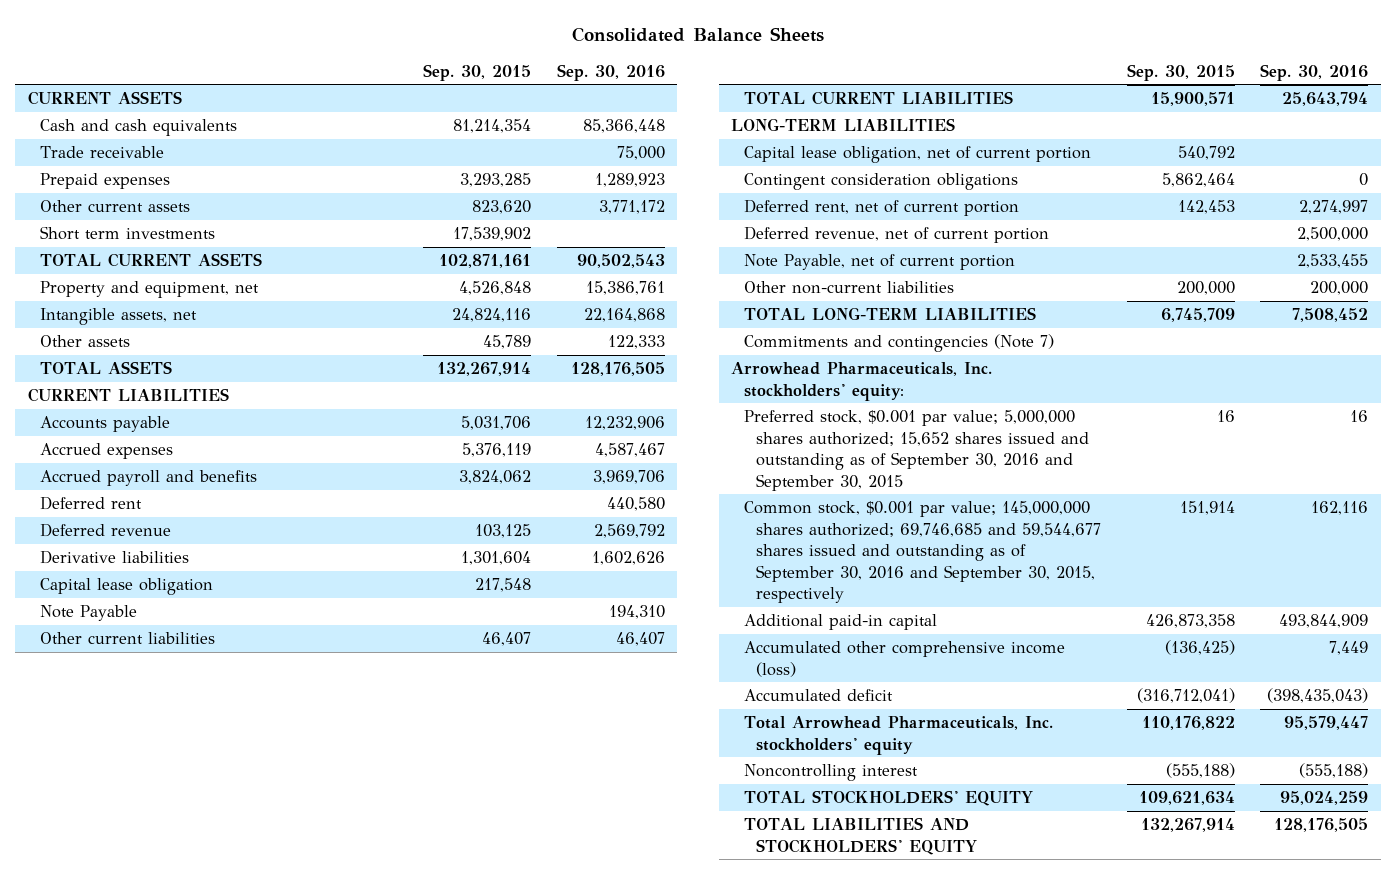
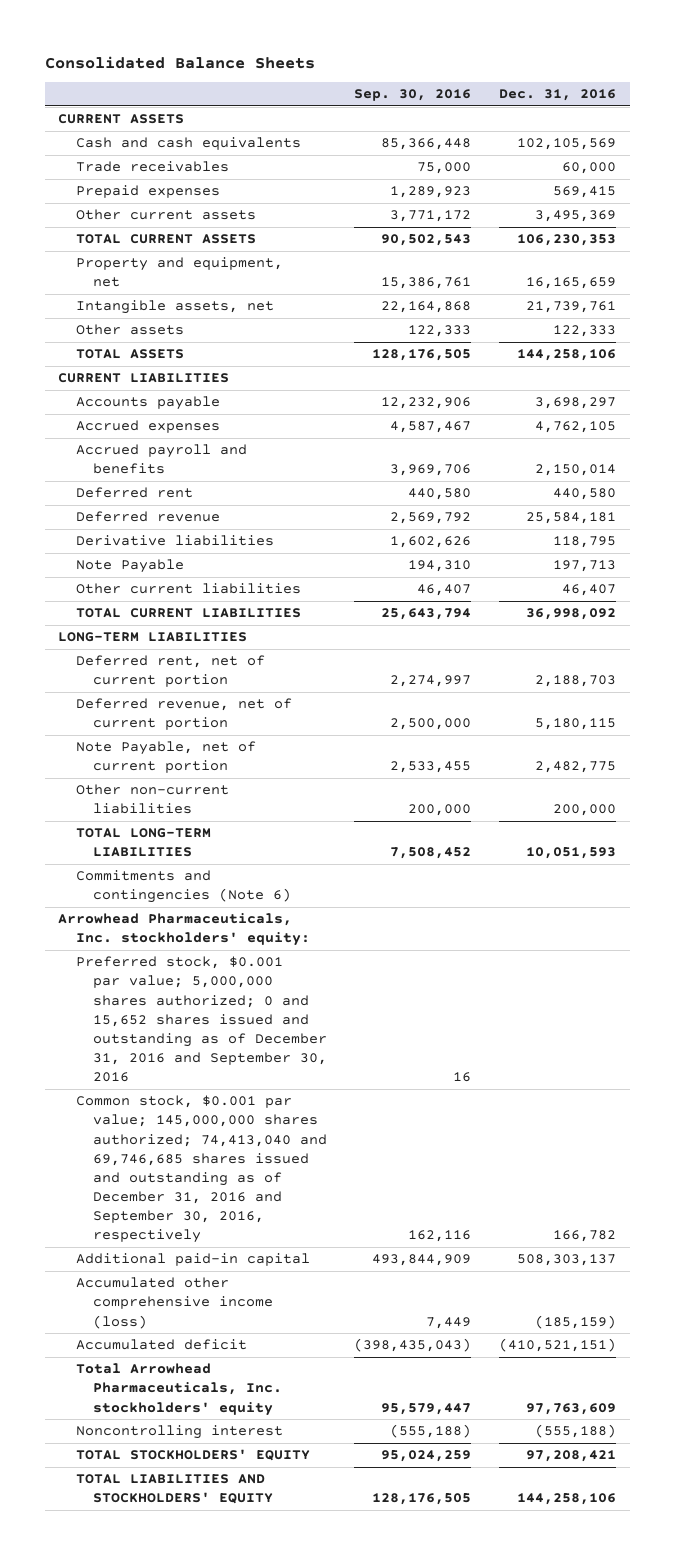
[423,63,532,81] Sep. 30, 2015 -> none
none -> [499,89,617,102] Dec. 31, 2016
[40,146,165,159] Trade receivable -> [75,161,229,173] Trade receivables
[40,226,216,241] Short term investments -> none
[40,578,214,596] Capital lease obligation -> none
[743,146,1091,164] Capital lease obligation, net of current portion -> none
[743,173,1018,191] Contingent consideration obligations -> none
[743,334,1054,353] Commitments and contingencies (Note 7) -> [75,870,291,904] Commitments and contingencies (Note 6)
[743,410,1090,491] Preferred stock, $0.001 par value; 5,000,000 shares authorized; 15,652 shares issued and outstanding as of September 30, 2016 and September 30, 2015 -> [75,956,327,1083] Preferred stock, $0.001 par value; 5,000,000 shares authorized; 0 and 15,652 shares issued and outstanding as of December 31, 2016 and September 30, 2016
[743,501,1102,604] Common stock, $0.001 par value; 145,000,000 shares authorized; 69,746,685 and 59,544,677 shares issued and outstanding as of September 30, 2016 and September 30, 2015, respectively -> [75,1095,327,1244] Common stock, $0.001 par value; 145,000,000 shares authorized; 74,413,040 and 69,746,685 shares issued and outstanding as of December 31, 2016 and September 30, 2016, respectively

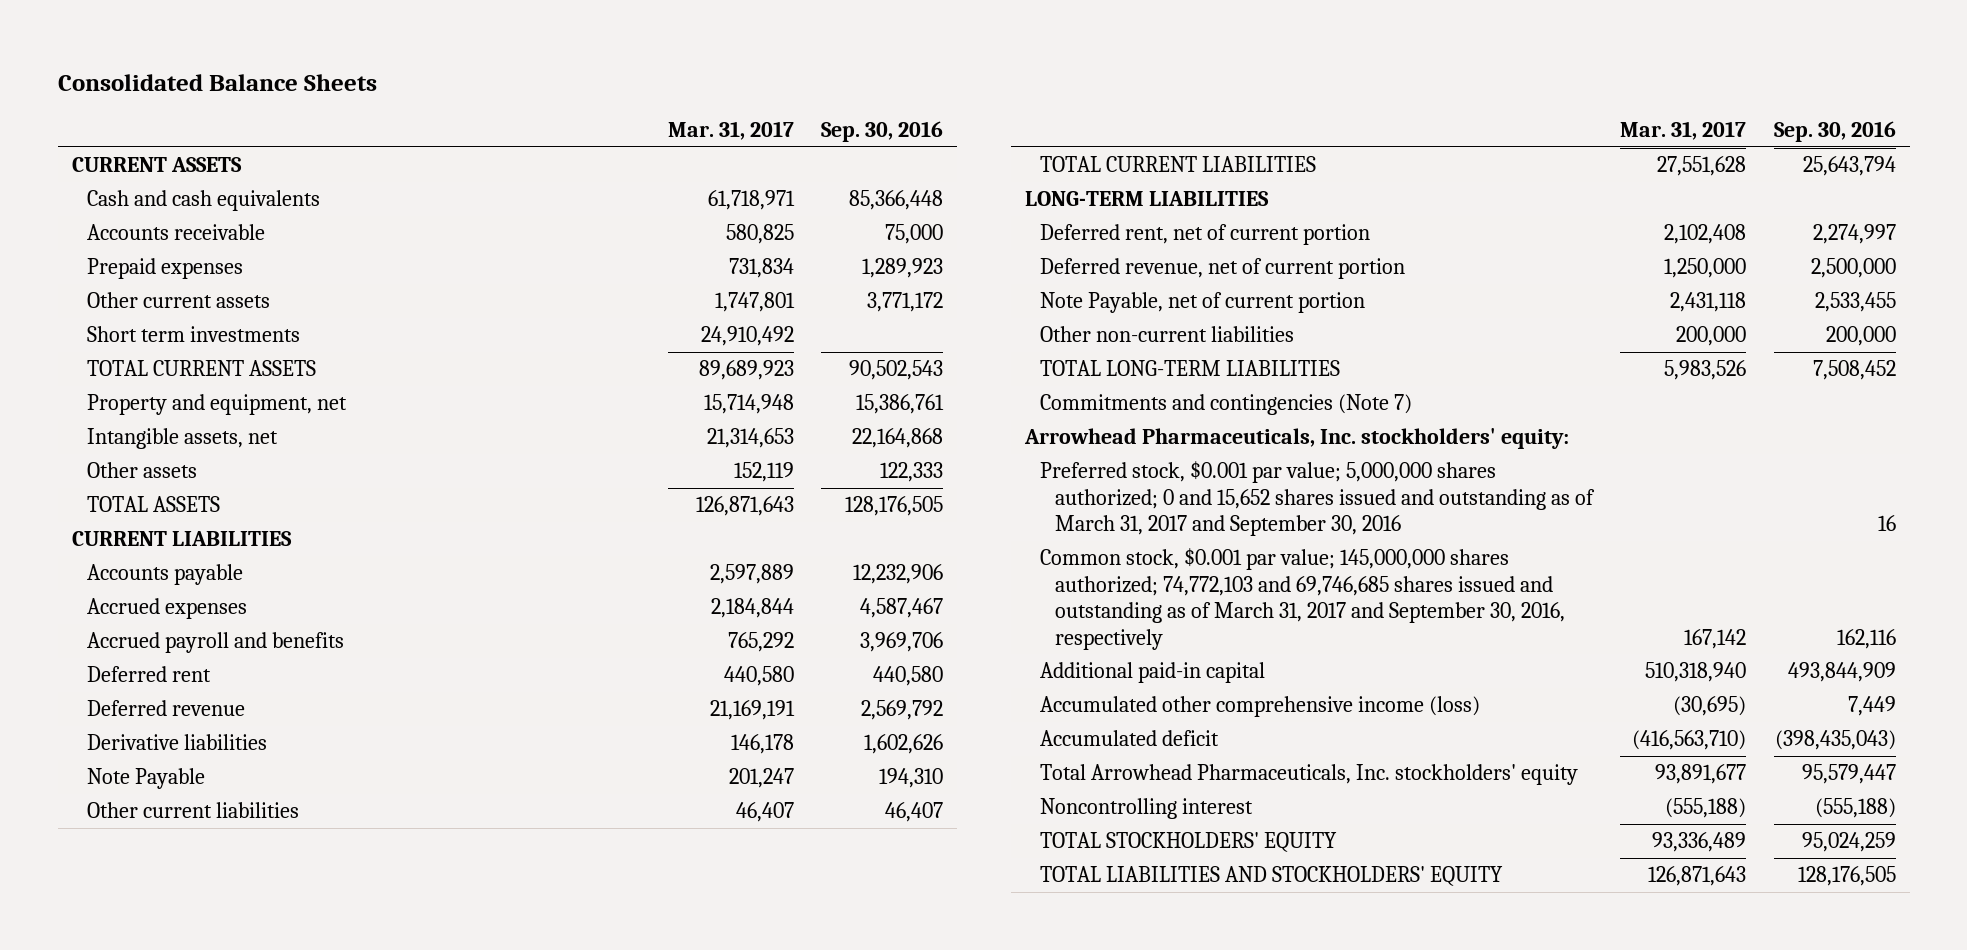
[499,89,617,102] Dec. 31, 2016 -> none
none -> [667,121,794,141] Mar. 31, 2017
[75,161,229,173] Trade receivables -> [86,224,265,241] Accounts receivable
none -> [86,326,300,343] Short term investments
[75,870,291,904] Commitments and contingencies (Note 6) -> [1039,394,1412,416] Commitments and contingencies (Note 7)
[75,956,327,1083] Preferred stock, $0.001 par value; 5,000,000 shares authorized; 0 and 15,652 shares issued and outstanding as of December 31, 2016 and September 30, 2016 -> [1039,461,1596,537] Preferred stock, $0.001 par value; 5,000,000 shares authorized; 0 and 15,652 shares issued and outstanding as of March 31, 2017 and September 30, 2016
[75,1095,327,1244] Common stock, $0.001 par value; 145,000,000 shares authorized; 74,413,040 and 69,746,685 shares issued and outstanding as of December 31, 2016 and September 30, 2016, respectively -> [1039,548,1566,650] Common stock, $0.001 par value; 145,000,000 shares authorized; 74,772,103 and 69,746,685 shares issued and outstanding as of March 31, 2017 and September 30, 2016, respectively

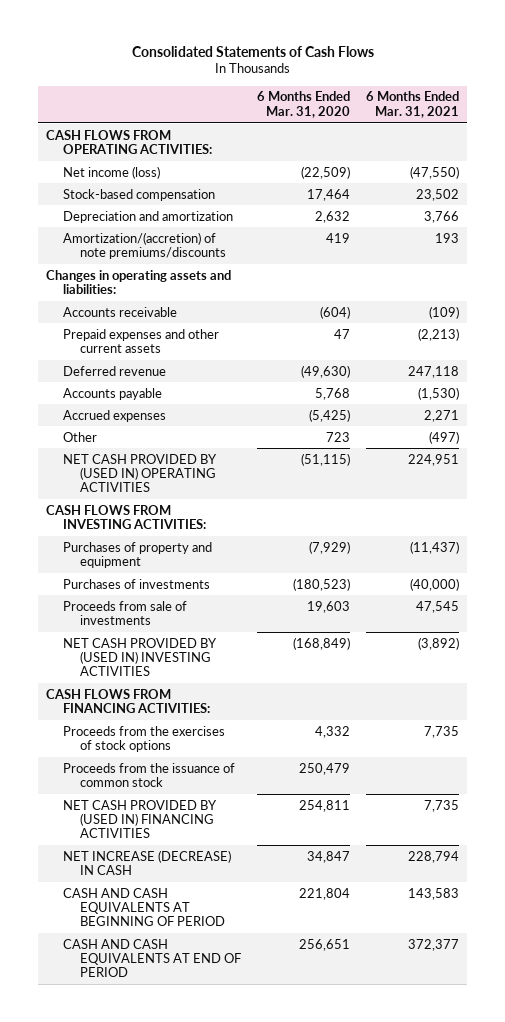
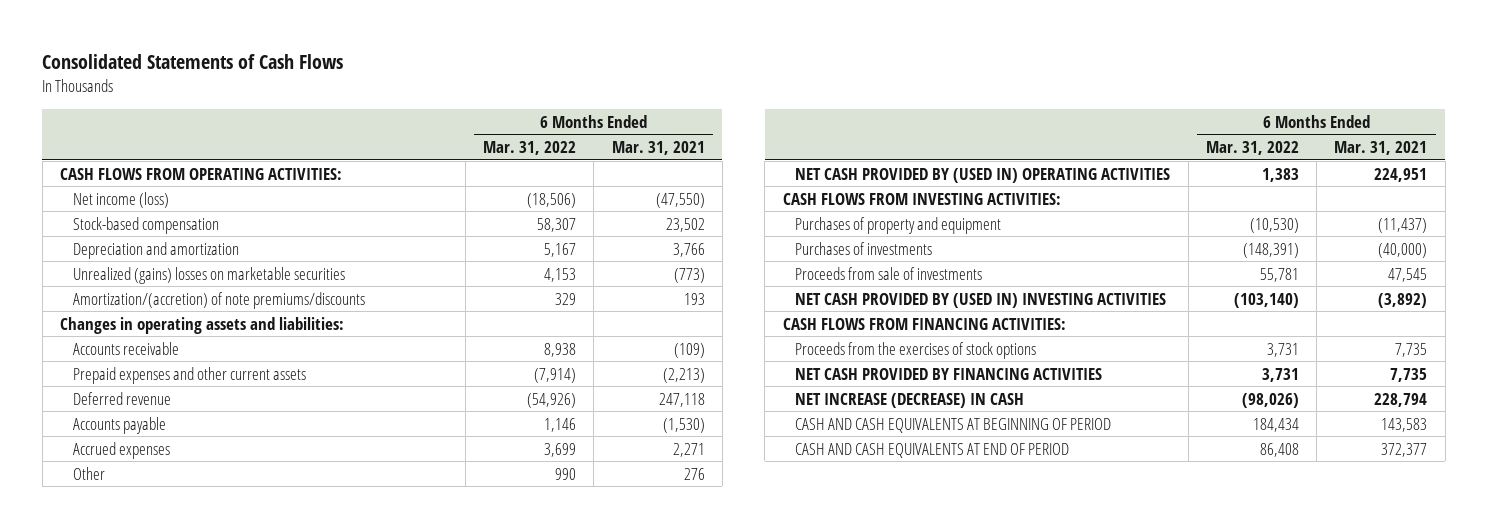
[257,91,351,118] 6 Months Ended Mar. 31, 2020 -> none
none -> [483,141,577,156] Mar. 31, 2022
none -> [72,266,345,284] Unrealized (gains) losses on marketable securities
[429,430,460,444] (497) -> [683,467,705,480] 276
[62,762,235,787] Proceeds from the issuance of common stock -> none
[62,799,217,839] NET CASH PROVIDED BY (USED IN) FINANCING ACTIVITIES -> [795,367,1103,380] NET CASH PROVIDED BY FINANCING ACTIVITIES

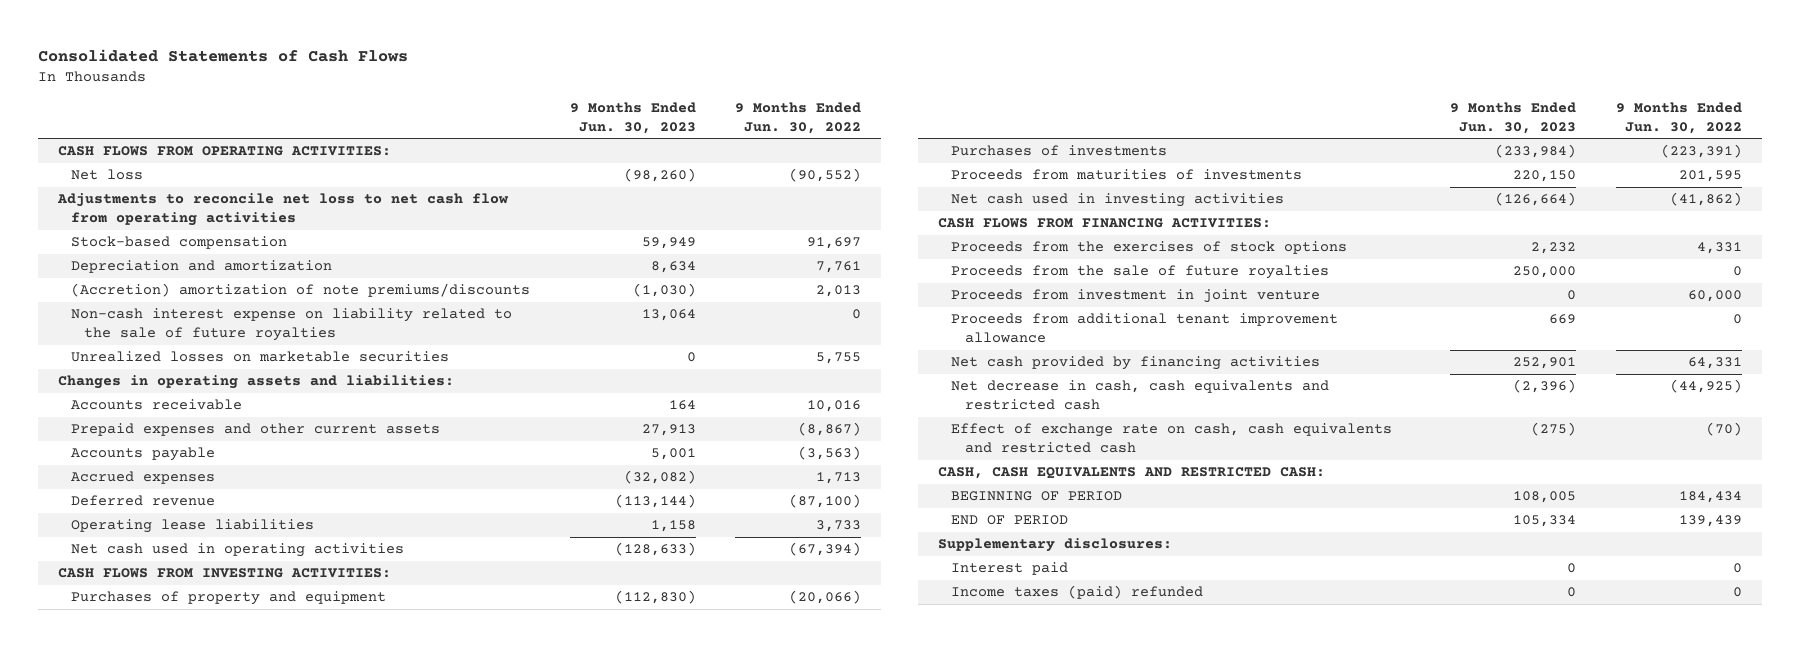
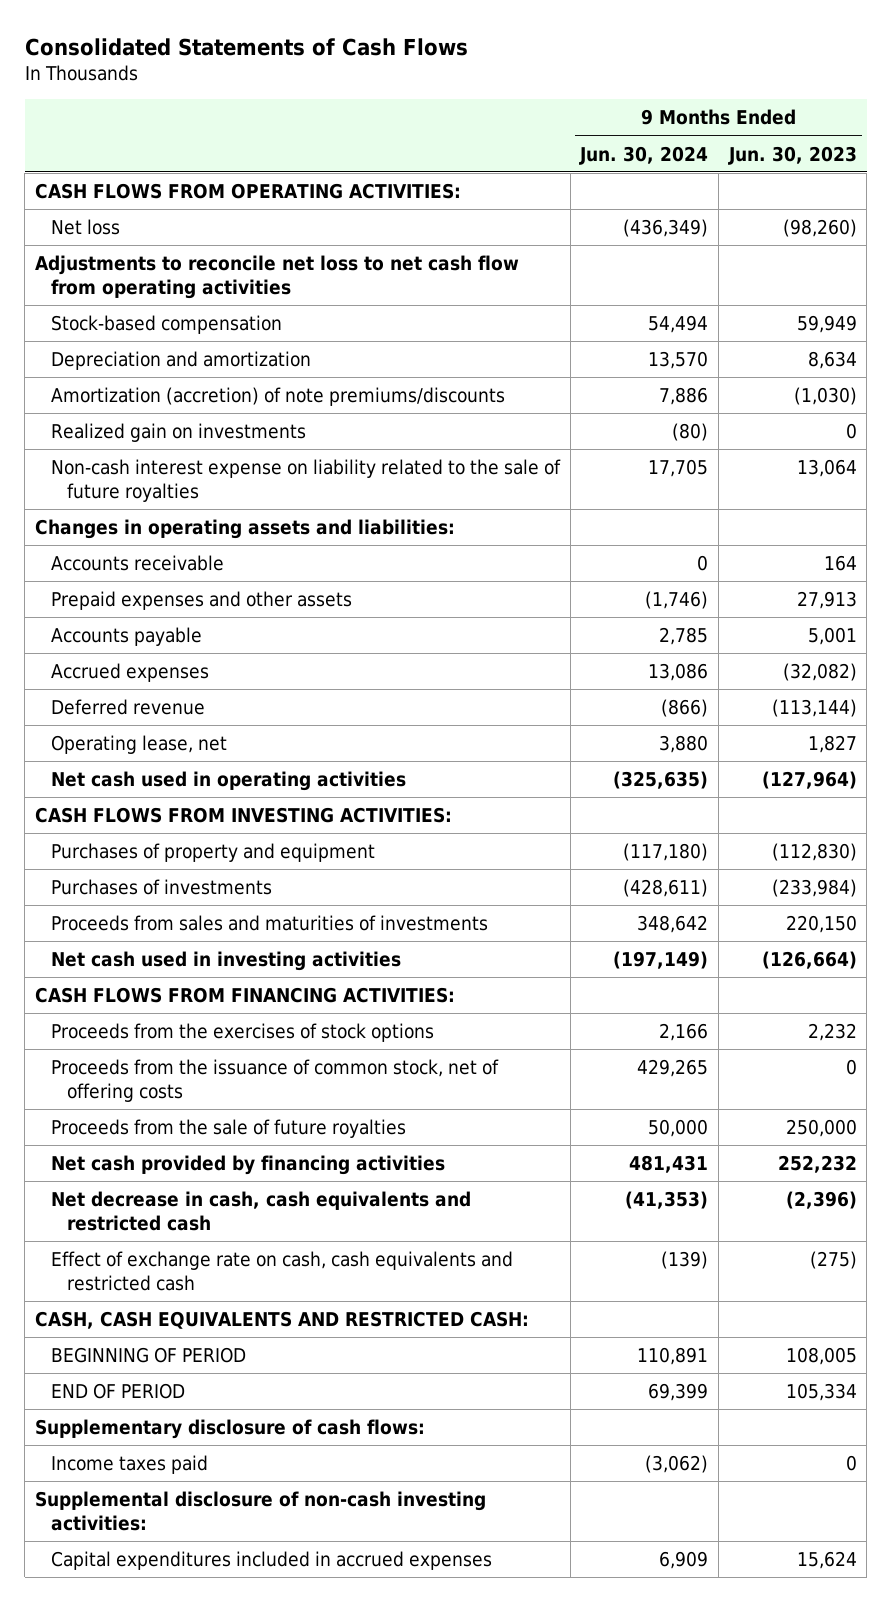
[735,101,862,134] 9 Months Ended Jun. 30, 2022 -> none
none -> [579,145,709,165] Jun. 30, 2024
[70,283,530,298] (Accretion) amortization of note premiums/discounts -> [51,387,506,407] Amortization (accretion) of note premiums/discounts
none -> [51,423,307,443] Realized gain on investments
[70,351,449,363] Unrealized losses on marketable securities -> none
[70,423,440,437] Prepaid expenses and other current assets -> [51,591,353,611] Prepaid expenses and other assets
[70,519,314,534] Operating lease liabilities -> [51,735,228,755] Operating lease, net
[650,520,696,533] 1,158 -> [807,735,857,754] 1,827
[614,542,696,557] (128,633) -> [761,771,857,790] (127,964)
[951,169,1303,181] Proceeds from maturities of investments -> [51,915,489,932] Proceeds from sales and maturities of investments
none -> [51,1059,500,1102] Proceeds from the issuance of common stock, net of offering costs
[951,289,1321,304] Proceeds from investment in joint venture -> none
[951,313,1339,344] Proceeds from additional tenant improvement allowance -> none
[1512,357,1576,370] 252,901 -> [777,1155,857,1174] 252,232
[951,562,1069,576] Interest paid -> none
[938,538,1173,553] Supplementary disclosures: -> [35,1419,426,1440] Supplementary disclosure of cash flows:
[951,585,1204,600] Income taxes (paid) refunded -> [51,1455,209,1475] Income taxes paid
none -> [35,1491,487,1531] Supplemental disclosure of non-cash investing activities:
none -> [51,1551,493,1571] Capital expenditures included in accrued expenses

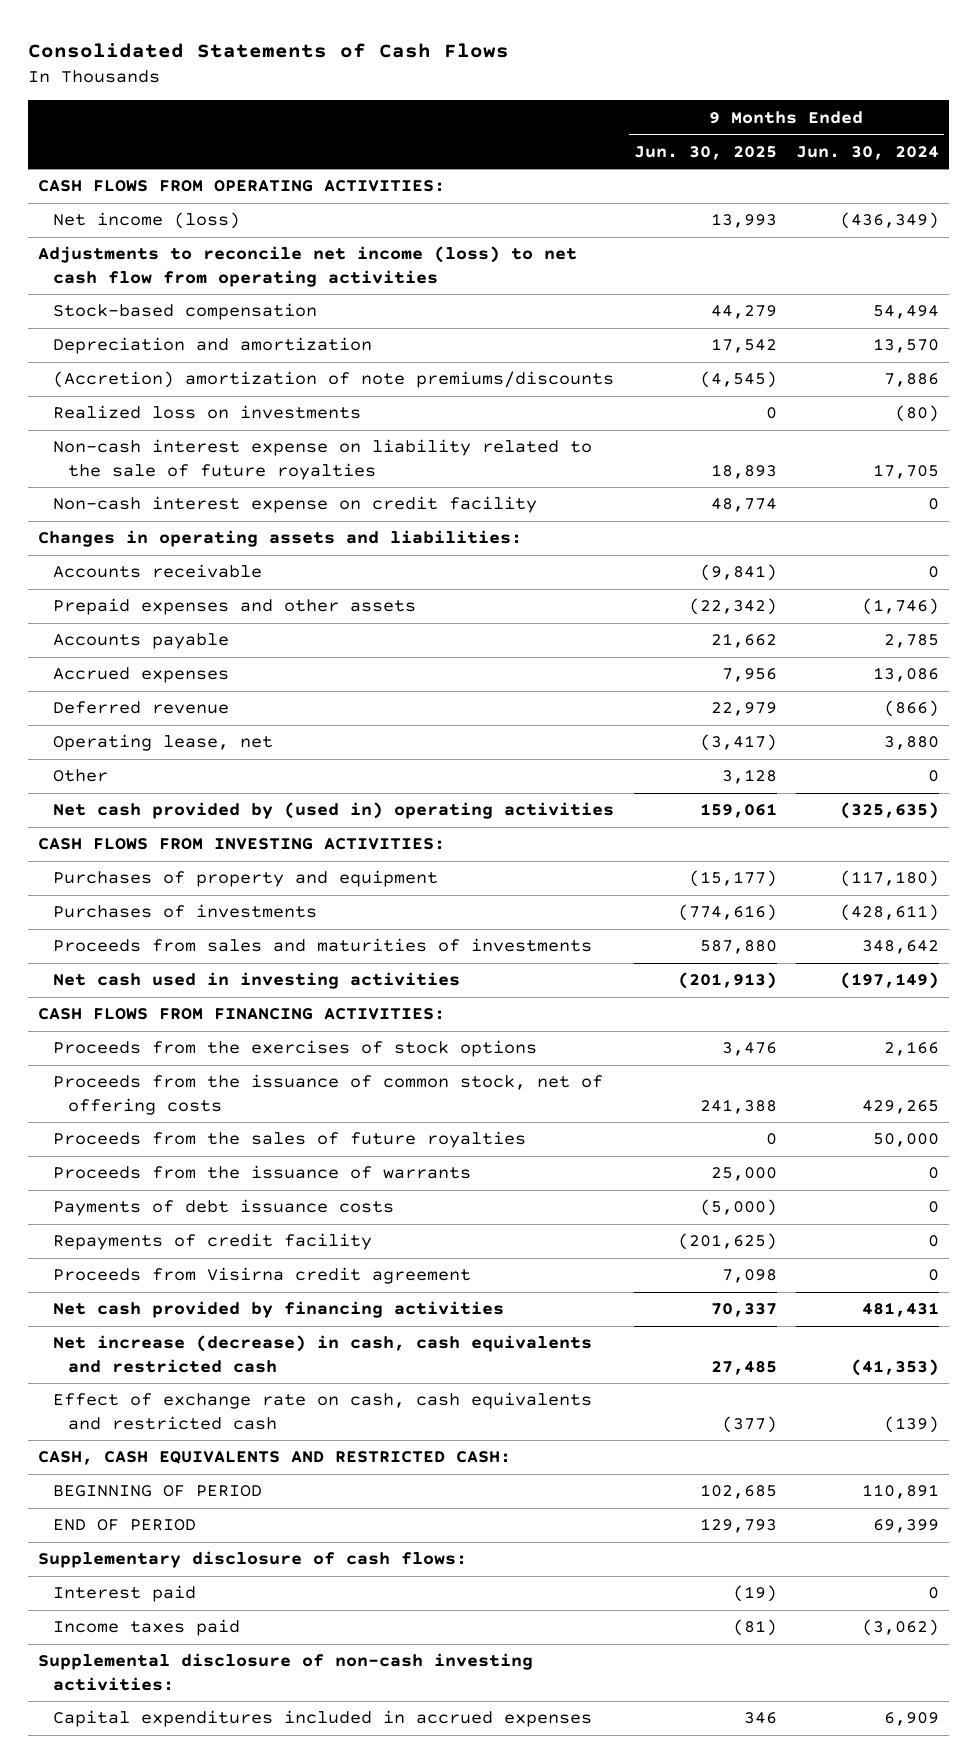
[727,145,857,165] Jun. 30, 2023 -> none
none -> [633,145,777,160] Jun. 30, 2025
[51,219,121,236] Net loss -> [53,212,241,230] Net income (loss)
[35,255,520,299] Adjustments to reconcile net loss to net cash flow from operating activities -> [38,246,578,287] Adjustments to reconcile net income (loss) to net cash flow from operating activities
[51,387,506,407] Amortization (accretion) of note premiums/discounts -> [53,371,615,389] (Accretion) amortization of note premiums/discounts
[51,423,307,443] Realized gain on investments -> [53,405,362,420] Realized loss on investments
none -> [53,496,538,514] Non-cash interest expense on credit facility
none -> [53,769,109,783] Other
[51,771,407,792] Net cash used in operating activities -> [53,802,615,820] Net cash provided by (used in) operating activities
[51,1119,407,1139] Proceeds from the sale of future royalties -> [53,1131,527,1149] Proceeds from the sales of future royalties
none -> [53,1165,472,1180] Proceeds from the issuance of warrants
none -> [53,1199,395,1217] Payments of debt issuance costs
none -> [53,1233,373,1251] Repayments of credit facility
none -> [53,1267,472,1285] Proceeds from Visirna credit agreement
[51,1191,472,1231] Net decrease in cash, cash equivalents and restricted cash -> [53,1335,593,1373] Net increase (decrease) in cash, cash equivalents and restricted cash
none -> [53,1585,197,1603] Interest paid

